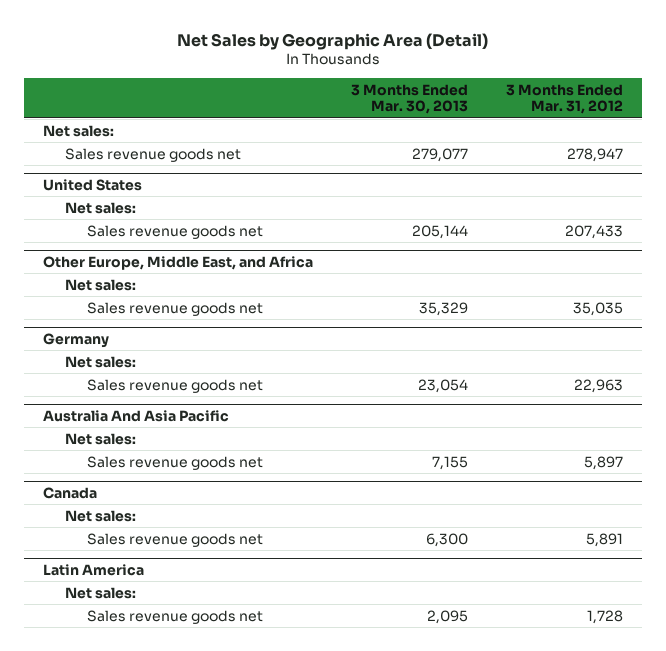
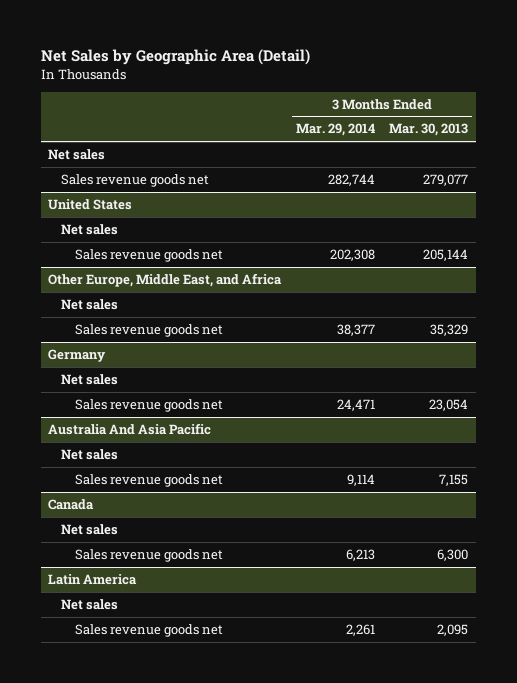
[506,83,624,115] 3 Months Ended Mar. 31, 2012 -> none
none -> [295,123,375,137] Mar. 29, 2014
[43,124,115,137] Net sales: -> [48,149,106,161] Net sales
[64,201,136,214] Net sales: -> [61,224,119,236] Net sales
[64,278,136,291] Net sales: -> [61,299,119,311] Net sales
[64,355,136,368] Net sales: -> [61,374,119,386] Net sales
[64,432,136,445] Net sales: -> [61,449,119,461] Net sales
[64,509,136,522] Net sales: -> [61,524,119,536] Net sales
[64,586,136,599] Net sales: -> [61,599,119,611] Net sales

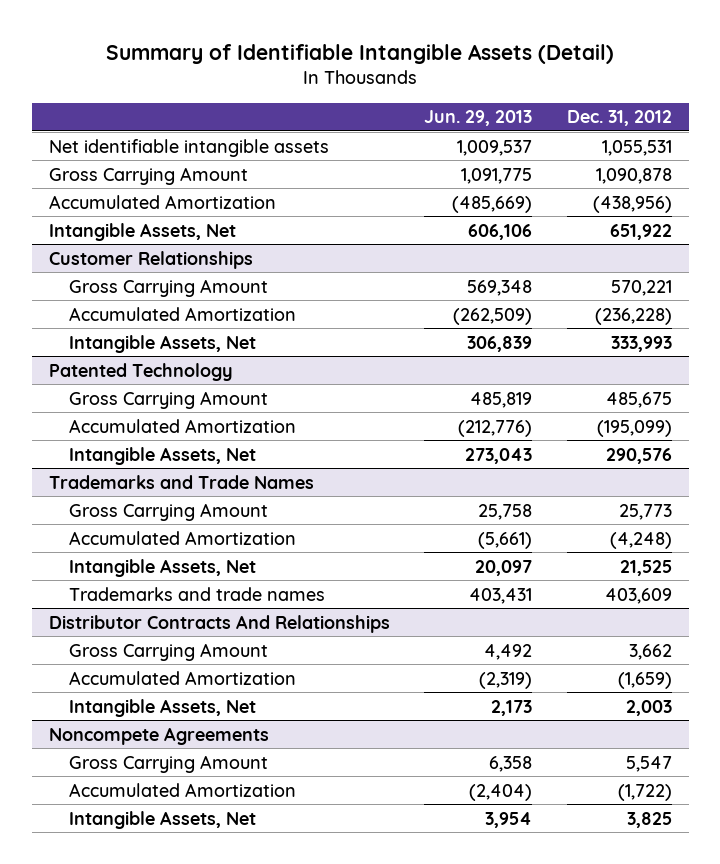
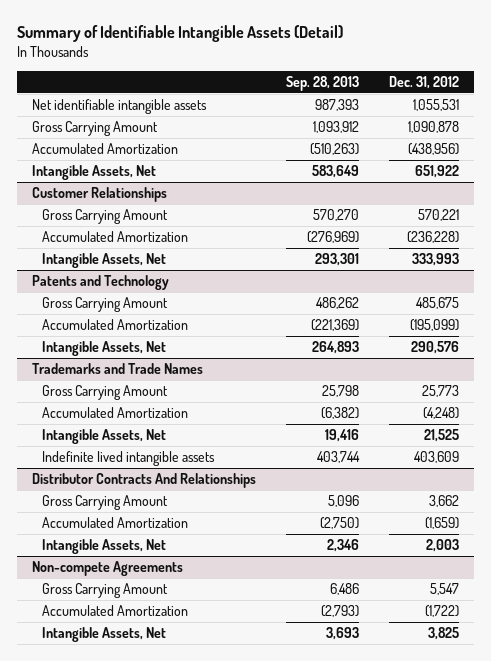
[424,110,533,127] Jun. 29, 2013 -> none
none -> [286,75,360,91] Sep. 28, 2013
[48,362,233,381] Patented Technology -> none
none -> [31,275,169,291] Patents and Technology
[69,586,326,601] Trademarks and trade names -> [42,451,216,467] Indefinite lived intangible assets
[48,726,269,745] Noncompete Agreements -> none
none -> [31,561,183,577] Non-compete Agreements

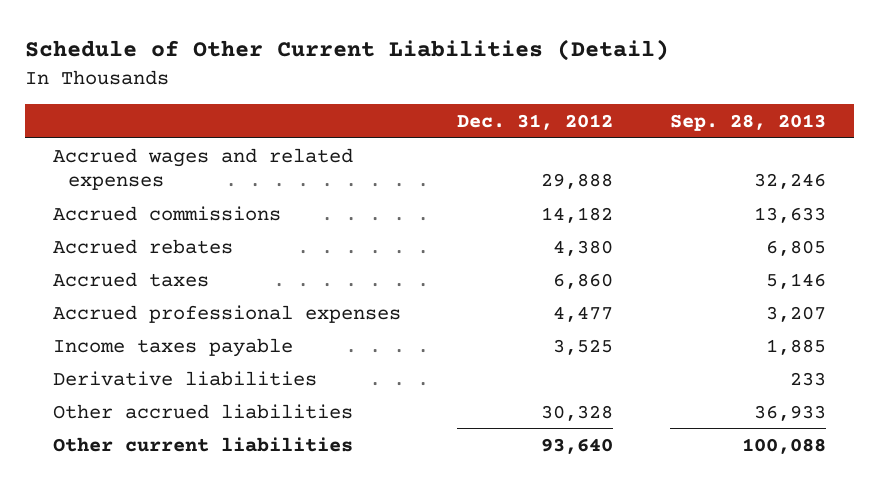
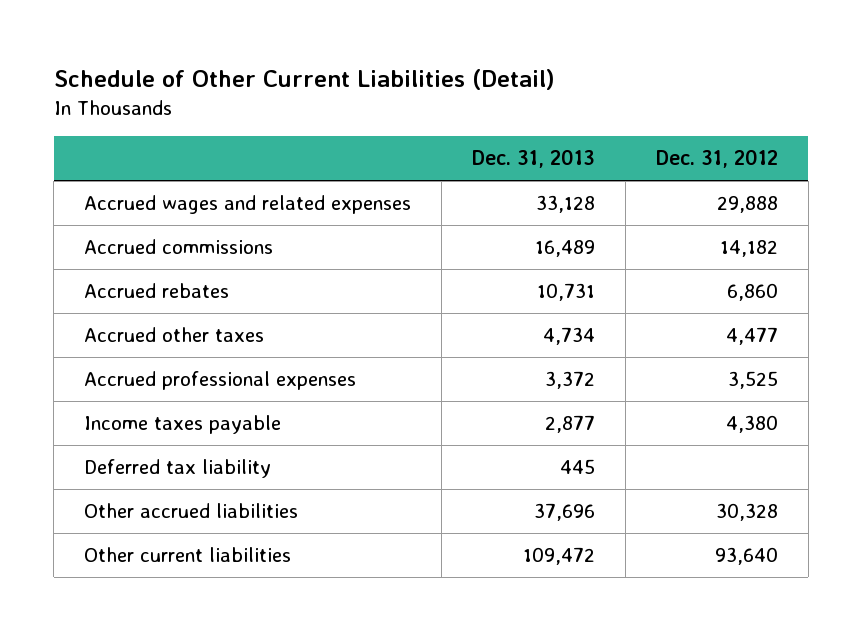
[669,113,826,131] Sep. 28, 2013 -> none
none -> [472,149,596,169] Dec. 31, 2013
[52,370,317,386] Derivative liabilities -> none
[553,239,614,256] 4,380 -> [726,282,778,301] 6,860
[52,271,209,287] Accrued taxes -> [84,326,265,342] Accrued other taxes
[553,272,614,289] 6,860 -> [725,326,778,345] 4,477
[553,305,614,322] 4,477 -> [727,370,778,389] 3,525
[553,338,614,355] 3,525 -> [725,414,778,433] 4,380
none -> [84,458,272,478] Deferred tax liability

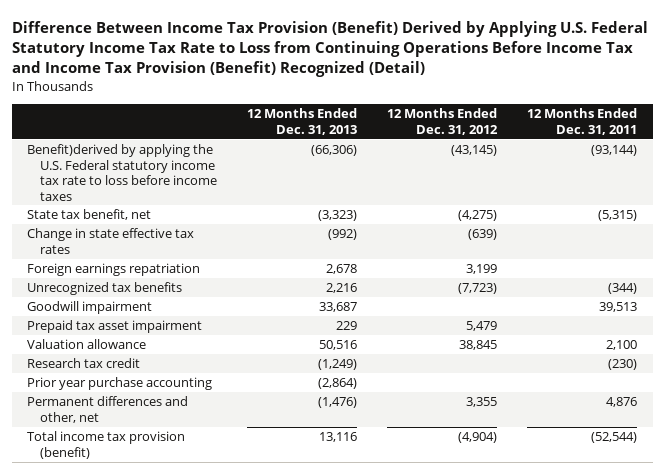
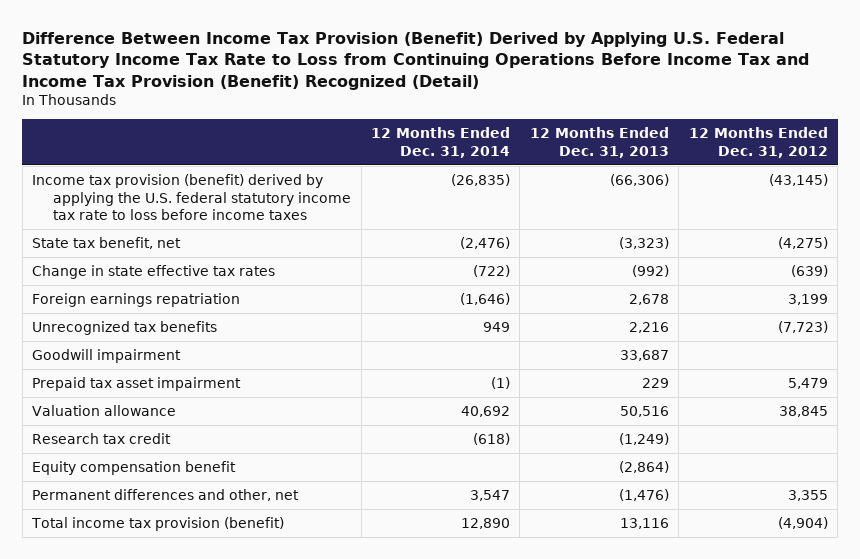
[527,108,638,135] 12 Months Ended Dec. 31, 2011 -> none
none -> [370,127,510,158] 12 Months Ended Dec. 31, 2014
[27,144,217,201] Benefit)derived by applying the U.S. Federal statutory income tax rate to loss before income taxes -> [32,174,352,221] Income tax provision (benefit) derived by applying the U.S. federal statutory income tax rate to loss before income taxes
[27,377,213,391] Prior year purchase accounting -> [32,461,237,476] Equity compensation benefit

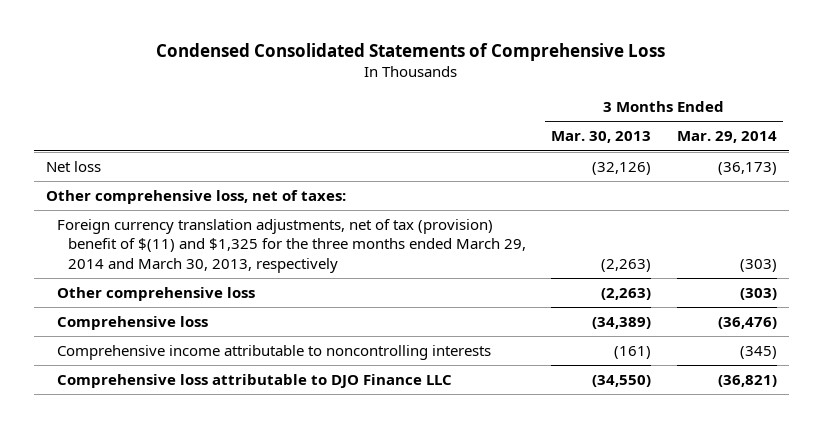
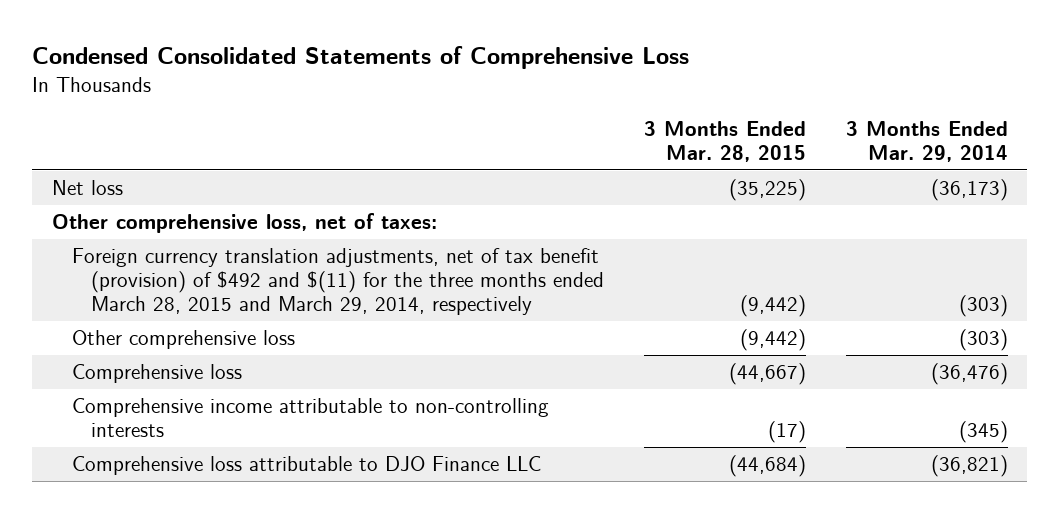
[551,131,652,144] Mar. 30, 2013 -> none
none -> [644,120,807,162] 3 Months Ended Mar. 28, 2015
[57,219,527,273] Foreign currency translation adjustments, net of tax (provision) benefit of $(11) and $1,325 for the three months ended March 29, 2014 and March 30, 2013, respectively -> [71,248,605,316] Foreign currency translation adjustments, net of tax benefit (provision) of $492 and $(11) for the three months ended March 28, 2015 and March 29, 2014, respectively
[57,345,492,361] Comprehensive income attributable to noncontrolling interests -> [71,398,549,438] Comprehensive income attributable to non-controlling interests

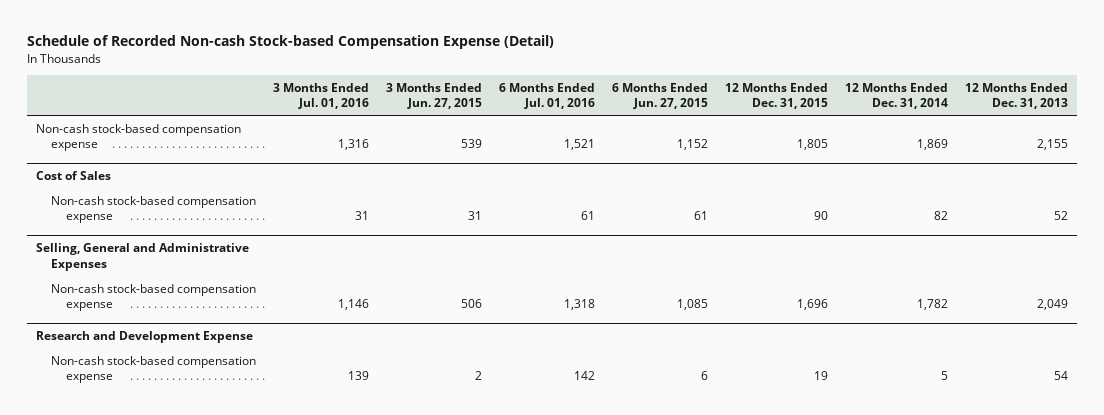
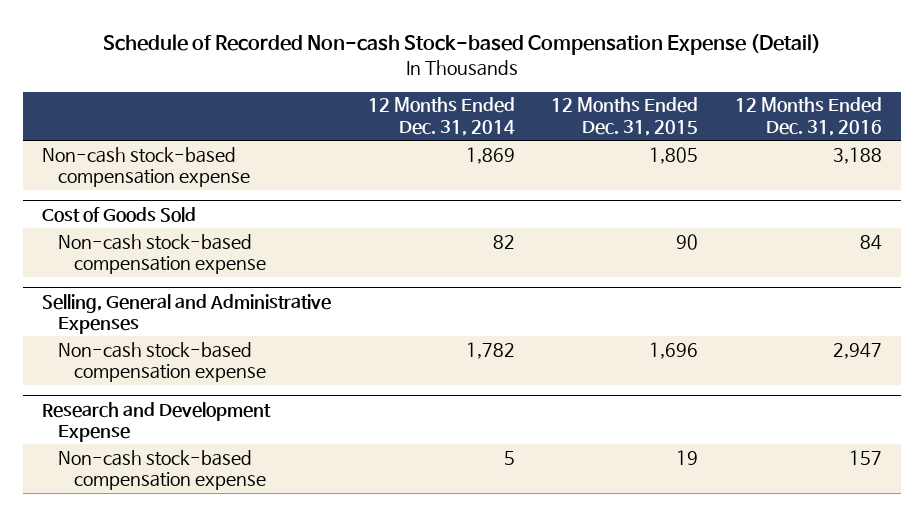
[273,82,370,110] 3 Months Ended Jul. 01, 2016 -> none
[386,82,483,110] 3 Months Ended Jun. 27, 2015 -> none
[499,82,596,110] 6 Months Ended Jul. 01, 2016 -> none
[612,82,709,110] 6 Months Ended Jun. 27, 2015 -> none
[965,82,1069,110] 12 Months Ended Dec. 31, 2013 -> none
none -> [735,97,883,137] 12 Months Ended Dec. 31, 2016
[35,171,111,181] Cost of Sales -> [41,206,196,222] Cost of Goods Sold

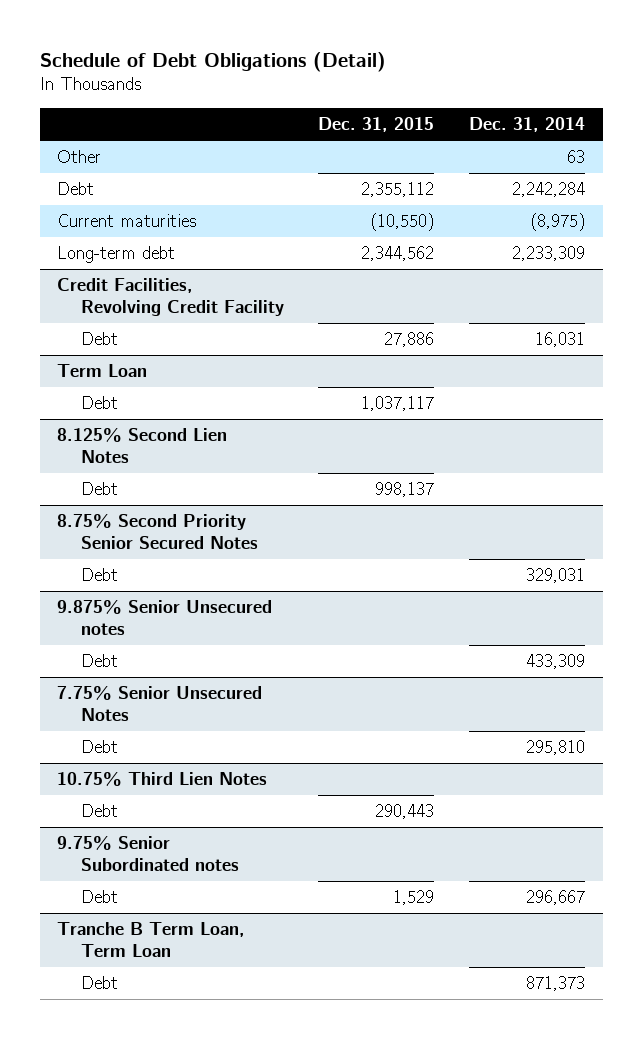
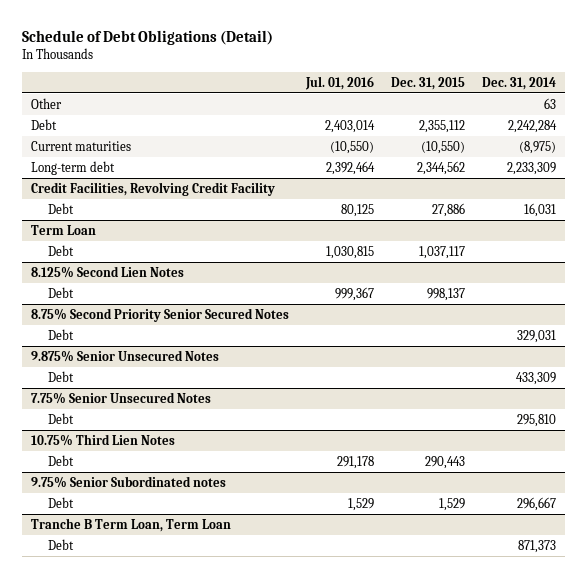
none -> [304,75,374,90] Jul. 01, 2016
[57,599,273,635] 9.875% Senior Unsecured notes -> [30,349,219,362] 9.875% Senior Unsecured Notes

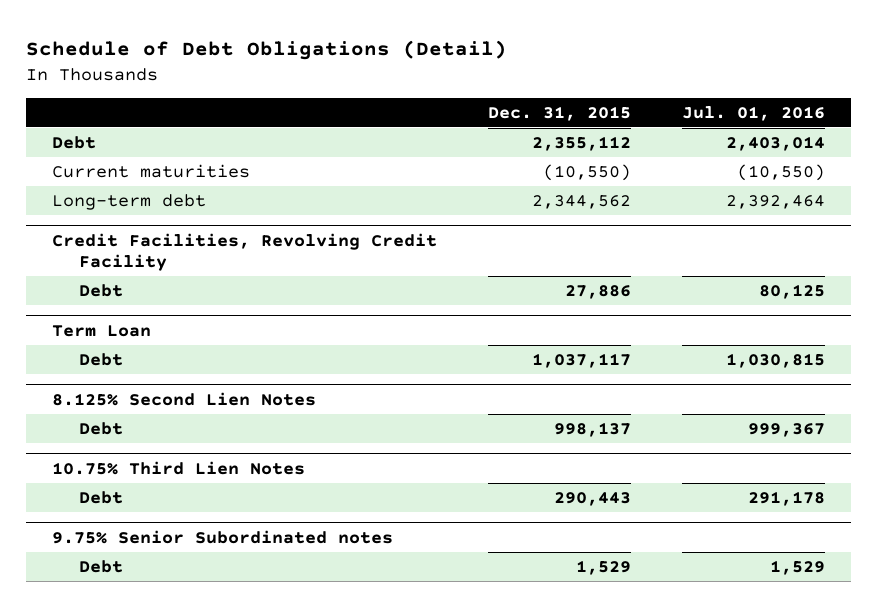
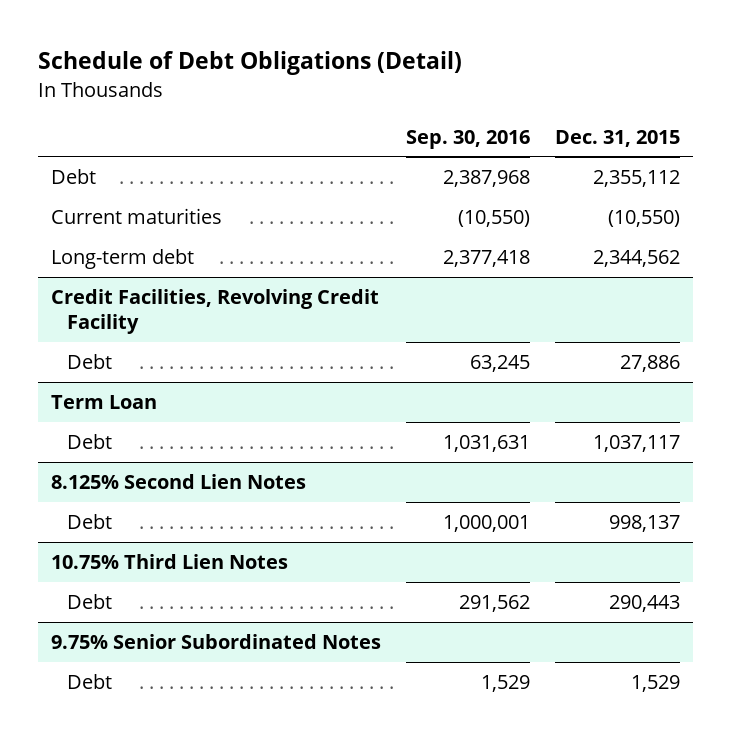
[681,105,825,121] Jul. 01, 2016 -> none
none -> [406,129,531,149] Sep. 30, 2016
[51,529,393,544] 9.75% Senior Subordinated notes -> [50,633,381,649] 9.75% Senior Subordinated Notes

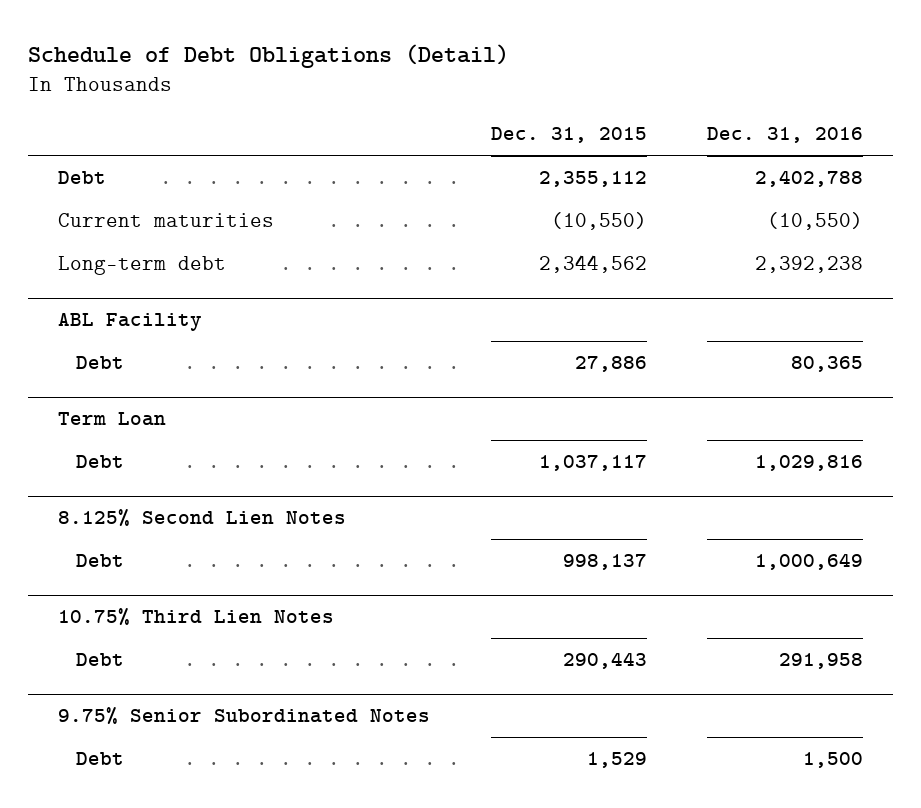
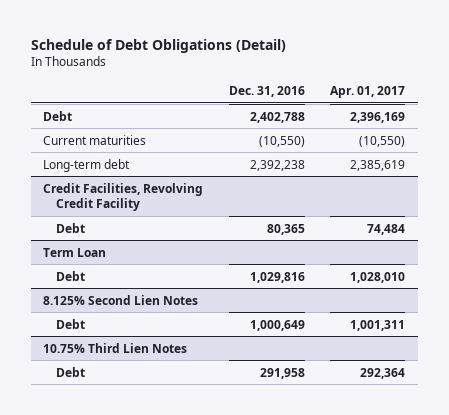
[490,127,647,144] Dec. 31, 2015 -> none
none -> [330,86,406,99] Apr. 01, 2017
[58,312,203,331] ABL Facility -> none
none -> [43,182,204,211] Credit Facilities, Revolving Credit Facility
[58,706,431,724] 9.75% Senior Subordinated Notes -> none
[76,751,125,765] Debt -> none

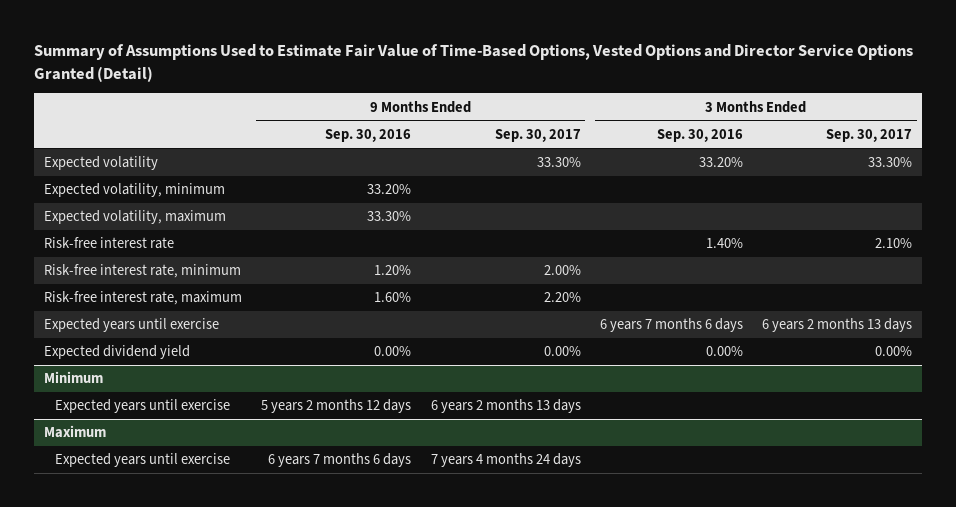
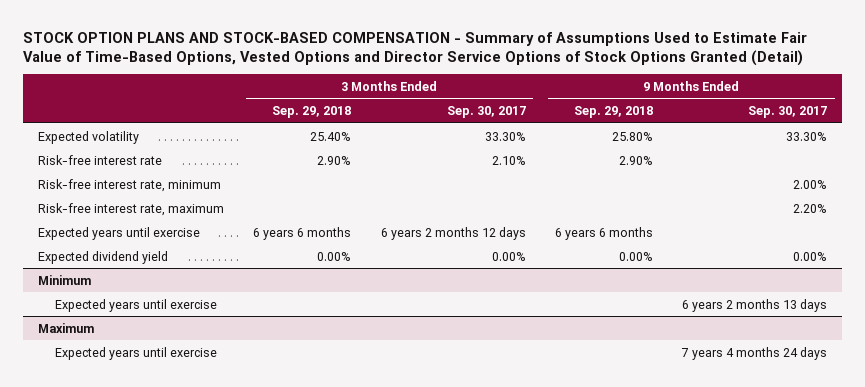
[33,44,913,82] Summary of Assumptions Used to Estimate Fair Value of Time-Based Options, Vested Options and Director Service Options Granted (Detail) -> [23,31,808,66] STOCK OPTION PLANS AND STOCK-BASED COMPENSATION - Summary of Assumptions Used to Estimate Fair Value of Time-Based Options, Vested Options and Director Service Options of Stock Options Granted (Detail)
[325,129,412,143] Sep. 30, 2016 -> none
[657,129,744,143] Sep. 30, 2016 -> none
none -> [272,106,352,119] Sep. 29, 2018
none -> [573,106,653,119] Sep. 29, 2018
[43,183,225,198] Expected volatility, minimum -> none
[43,210,226,225] Expected volatility, maximum -> none
[762,318,913,333] 6 years 2 months 13 days -> [380,226,526,240] 6 years 2 months 12 days

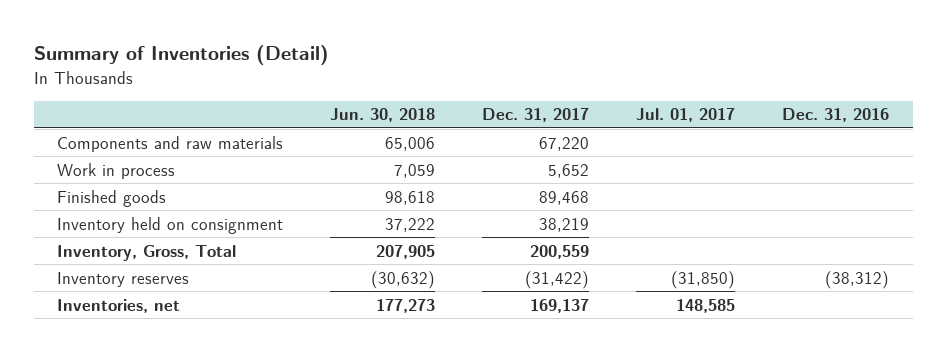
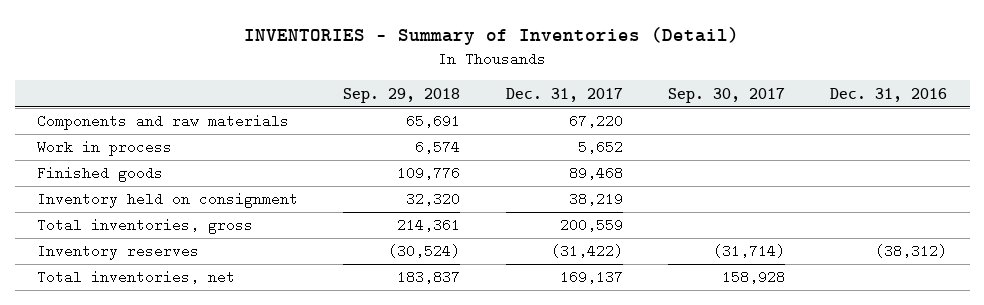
[33,45,329,66] Summary of Inventories (Detail) -> [244,26,740,45] INVENTORIES - Summary of Inventories (Detail)
[330,108,436,123] Jun. 30, 2018 -> none
[636,108,736,123] Jul. 01, 2017 -> none
none -> [343,87,461,103] Sep. 29, 2018
none -> [667,87,785,103] Sep. 30, 2017
[57,244,237,261] Inventory, Gross, Total -> [37,218,254,235] Total inventories, gross
[57,298,181,313] Inventories, net -> [37,270,236,285] Total inventories, net

